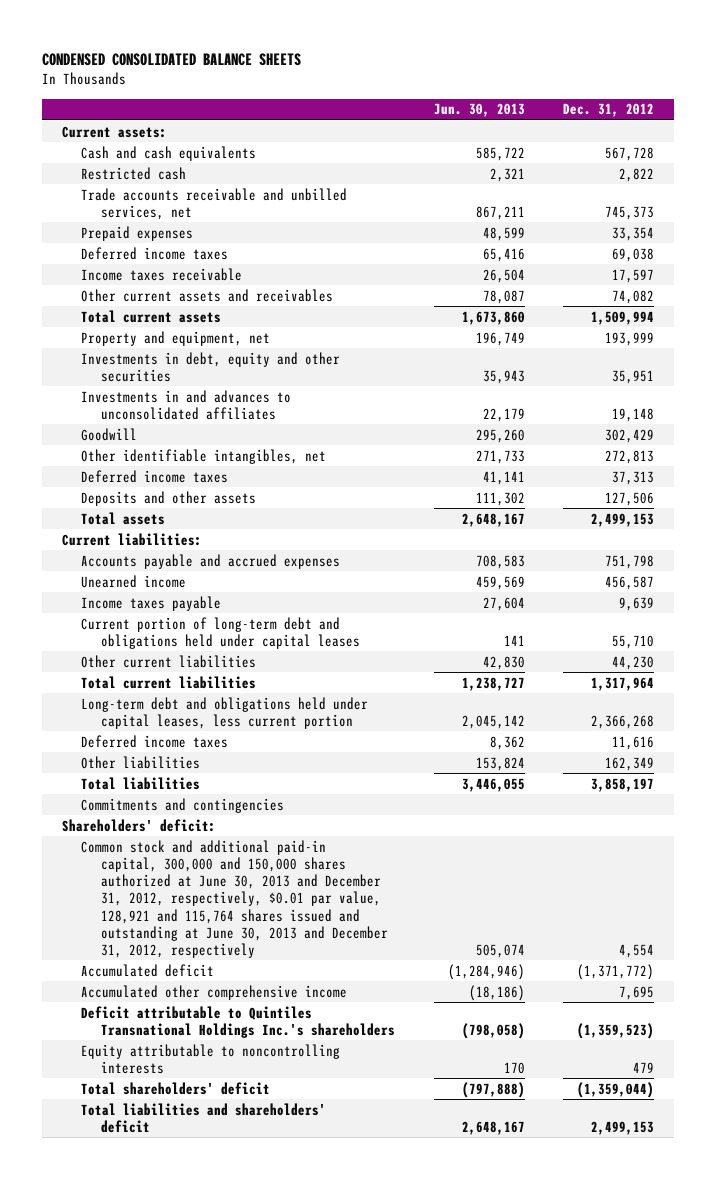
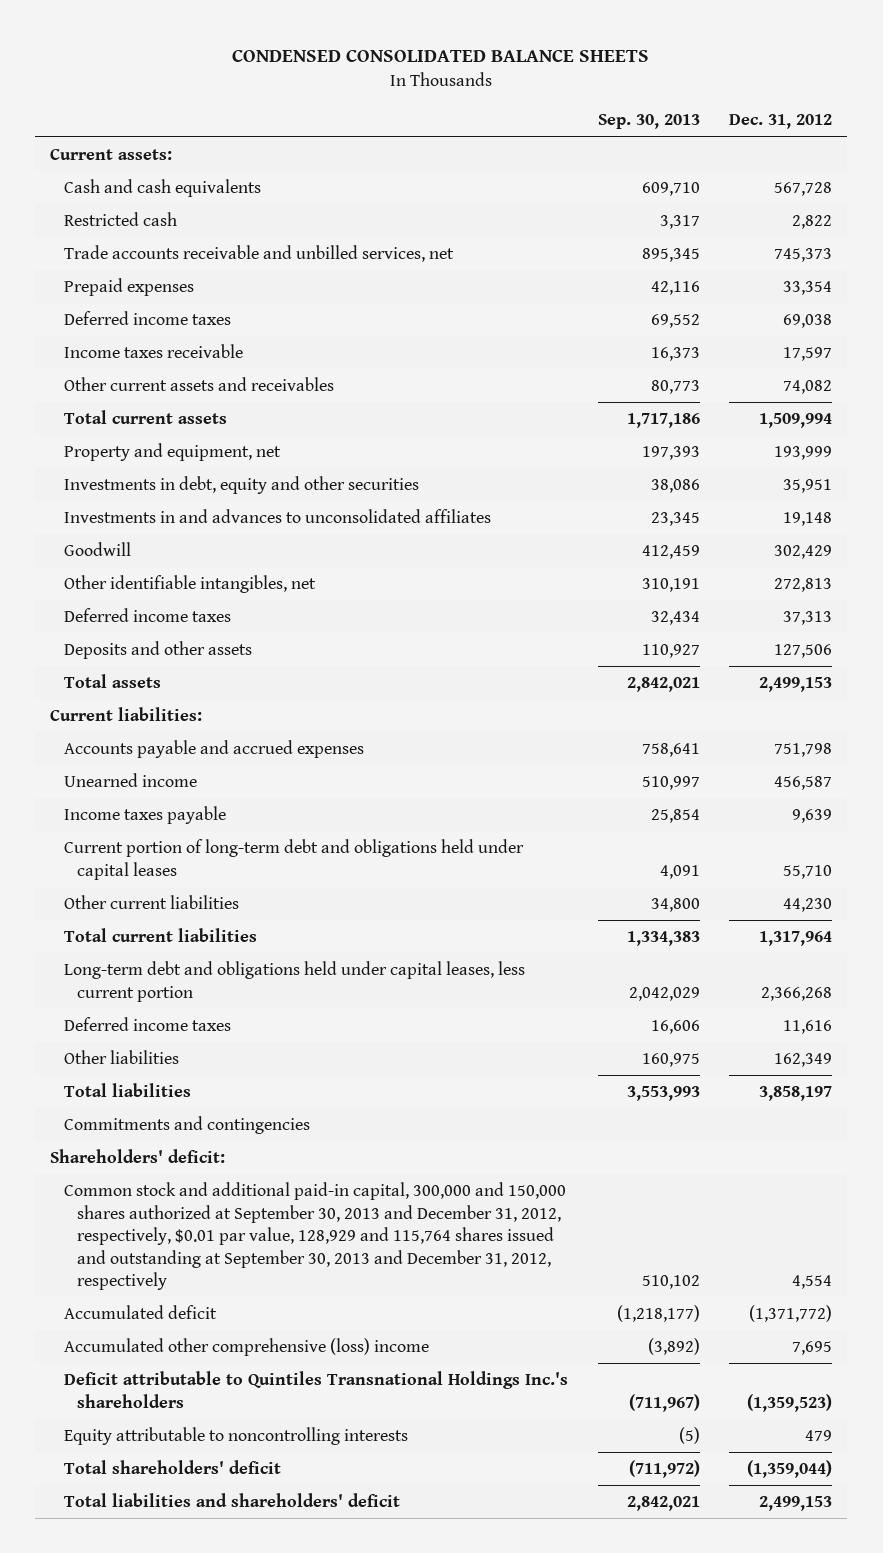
[433,103,525,118] Jun. 30, 2013 -> none
none -> [597,114,700,130] Sep. 30, 2013
[81,839,388,959] Common stock and additional paid-in capital, 300,000 and 150,000 shares authorized at June 30, 2013 and December 31, 2012, respectively, $0.01 par value, 128,921 and 115,764 shares issued and outstanding at June 30, 2013 and December 31, 2012, respectively -> [63,1182,566,1291] Common stock and additional paid-in capital, 300,000 and 150,000 shares authorized at September 30, 2013 and December 31, 2012, respectively, $0.01 par value, 128,929 and 115,764 shares issued and outstanding at September 30, 2013 and December 31, 2012, respectively
[81,984,348,1000] Accumulated other comprehensive income -> [63,1338,429,1357] Accumulated other comprehensive (loss) income

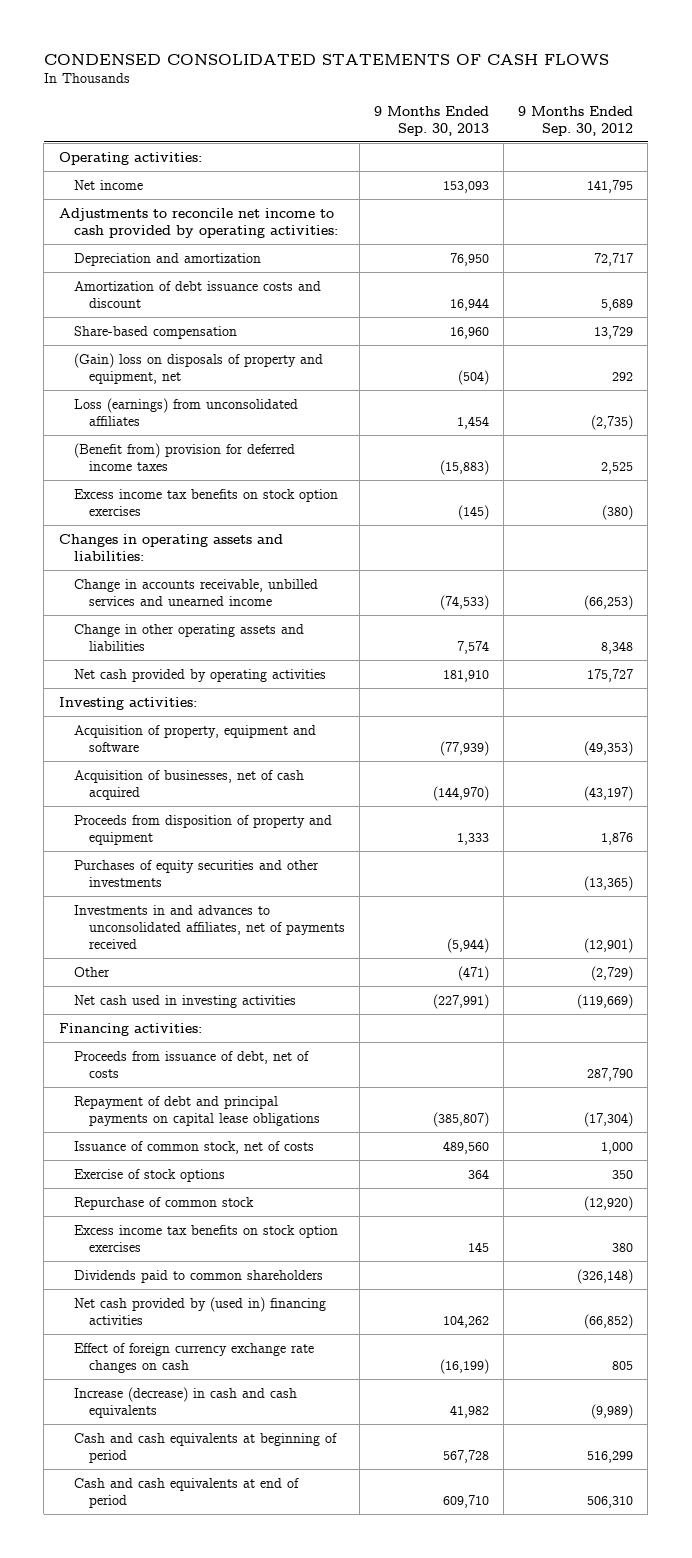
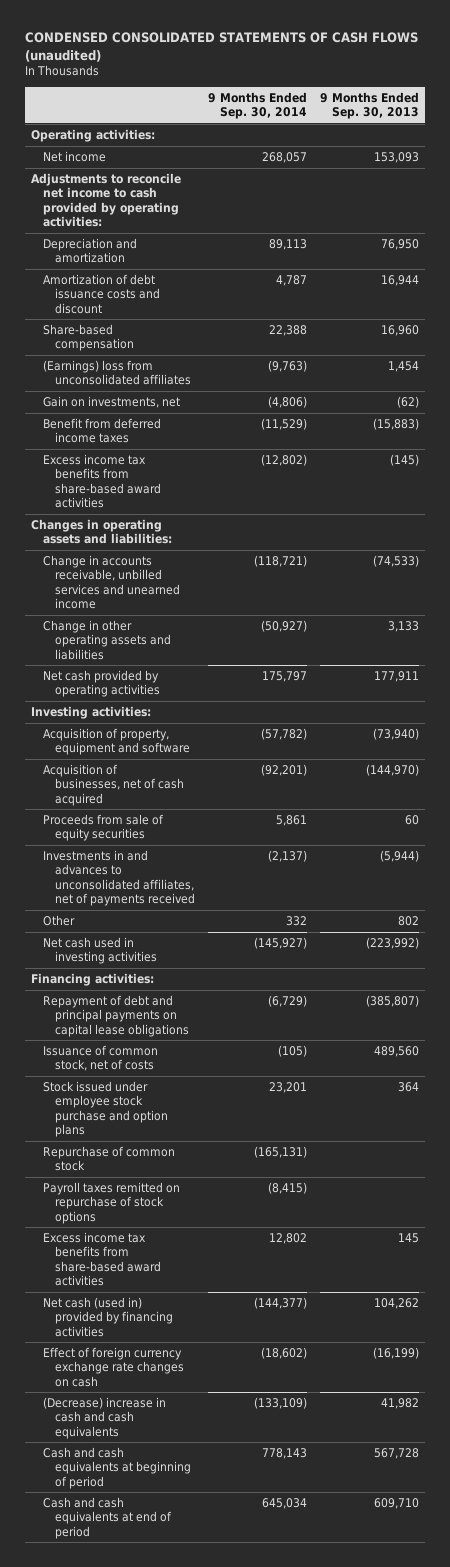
[43,54,609,66] CONDENSED CONSOLIDATED STATEMENTS OF CASH FLOWS -> [24,32,418,62] CONDENSED CONSOLIDATED STATEMENTS OF CASH FLOWS (unaudited)
[518,105,634,136] 9 Months Ended Sep. 30, 2012 -> none
none -> [207,91,307,119] 9 Months Ended Sep. 30, 2014
[73,352,323,384] (Gain) loss on disposals of property and equipment, net -> none
[73,397,298,426] Loss (earnings) from unconsolidated affiliates -> [43,360,192,386] (Earnings) loss from unconsolidated affiliates
none -> [43,396,181,409] Gain on investments, net
[73,442,295,471] (Benefit from) provision for deferred income taxes -> [43,418,162,444] Benefit from deferred income taxes
[73,488,338,516] Excess income tax benefits on stock option exercises -> [43,454,162,508] Excess income tax benefits from share-based award activities
[456,640,489,654] 7,574 -> [387,621,419,633] 3,133
[442,669,489,682] 181,910 -> [373,671,419,683] 177,911
[439,740,489,756] (77,939) -> [372,728,419,741] (73,940)
[73,814,332,845] Proceeds from disposition of property and equipment -> none
[73,859,319,887] Purchases of equity securities and other investments -> none
none -> [43,814,165,842] Proceeds from sale of equity securities
[457,965,489,981] (471) -> [397,916,419,927] 802
[432,993,489,1009] (227,991) -> [365,937,419,950] (223,992)
[73,1050,309,1078] Proceeds from issuance of debt, net of costs -> none
[73,1168,225,1182] Exercise of stock options -> [43,1081,169,1137] Stock issued under employee stock purchase and option plans
[73,1269,323,1283] Dividends paid to common shareholders -> none
none -> [43,1182,181,1224] Payroll taxes remitted on repurchase of stock options
[73,1224,338,1252] Excess income tax benefits on stock option exercises -> [43,1232,162,1286] Excess income tax benefits from share-based award activities
[73,1296,326,1325] Net cash provided by (used in) financing activities -> [43,1297,174,1337] Net cash (used in) provided by financing activities
[73,1386,297,1418] Increase (decrease) in cash and cash equivalents -> [43,1397,167,1439] (Decrease) increase in cash and cash equivalents

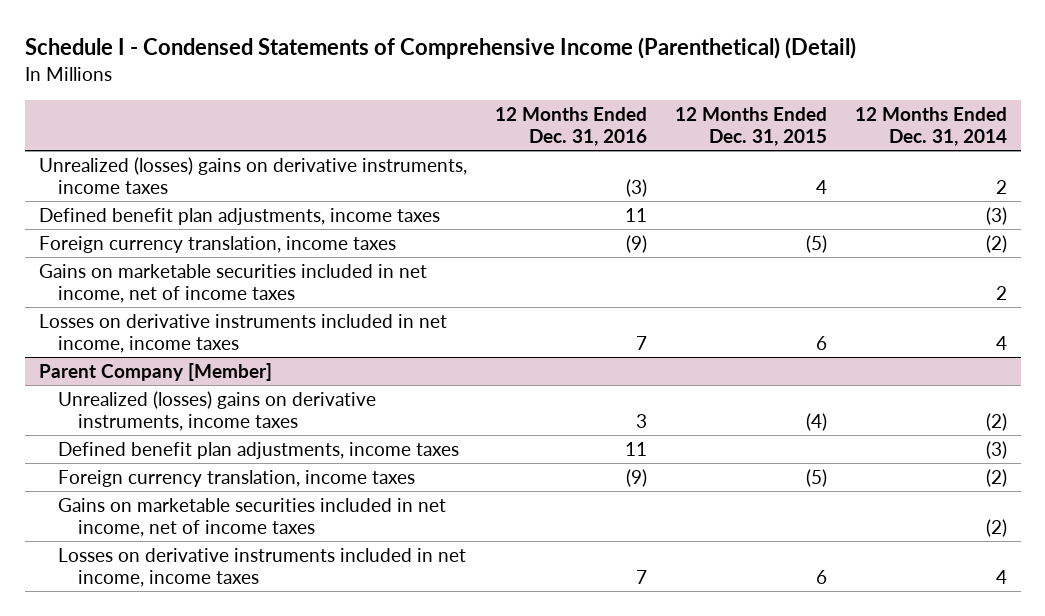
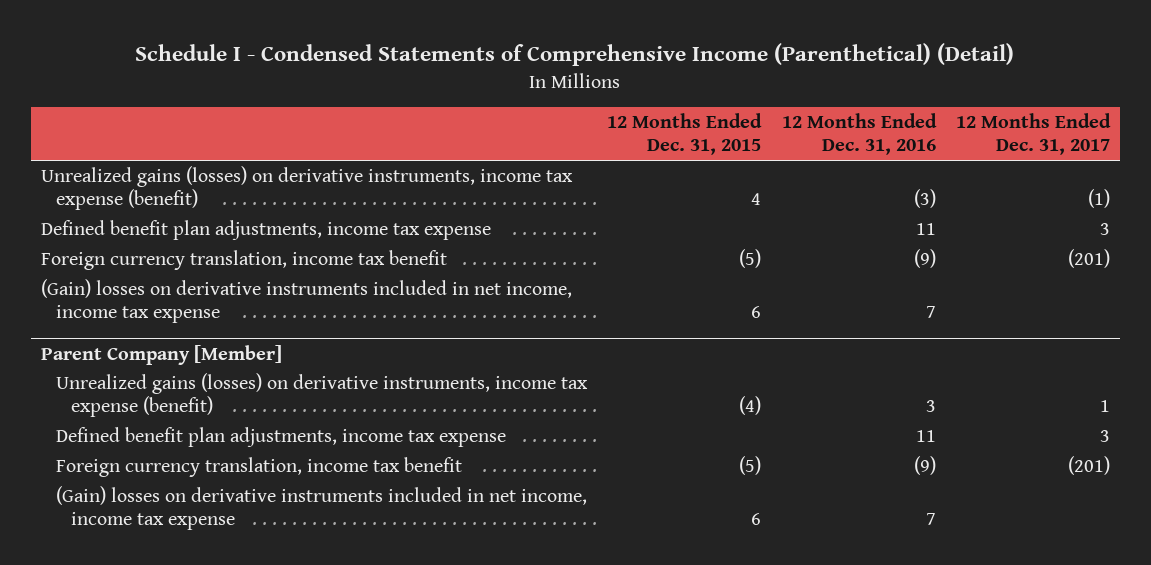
[854,106,1007,147] 12 Months Ended Dec. 31, 2014 -> none
none -> [955,113,1111,156] 12 Months Ended Dec. 31, 2017
[38,264,427,304] Gains on marketable securities included in net income, net of income taxes -> none
[38,157,467,195] Unrealized (losses) gains on derivative instruments, income taxes -> [40,166,573,211] Unrealized gains (losses) on derivative instruments, income tax expense (benefit)
[38,208,440,226] Defined benefit plan adjustments, income taxes -> [40,220,491,241] Defined benefit plan adjustments, income tax expense
[38,236,396,254] Foreign currency translation, income taxes -> [40,250,447,271] Foreign currency translation, income tax benefit
[38,314,447,354] Losses on derivative instruments included in net income, income taxes -> [40,279,572,324] (Gain) losses on derivative instruments included in net income, income tax expense
[58,498,447,538] Gains on marketable securities included in net income, net of income taxes -> none
[58,391,377,432] Unrealized (losses) gains on derivative instruments, income taxes -> [56,373,589,418] Unrealized gains (losses) on derivative instruments, income tax expense (benefit)
[58,442,460,460] Defined benefit plan adjustments, income taxes -> [56,427,507,448] Defined benefit plan adjustments, income tax expense
[58,470,416,488] Foreign currency translation, income taxes -> [56,457,463,478] Foreign currency translation, income tax benefit
[58,548,467,588] Losses on derivative instruments included in net income, income taxes -> [56,486,588,531] (Gain) losses on derivative instruments included in net income, income tax expense

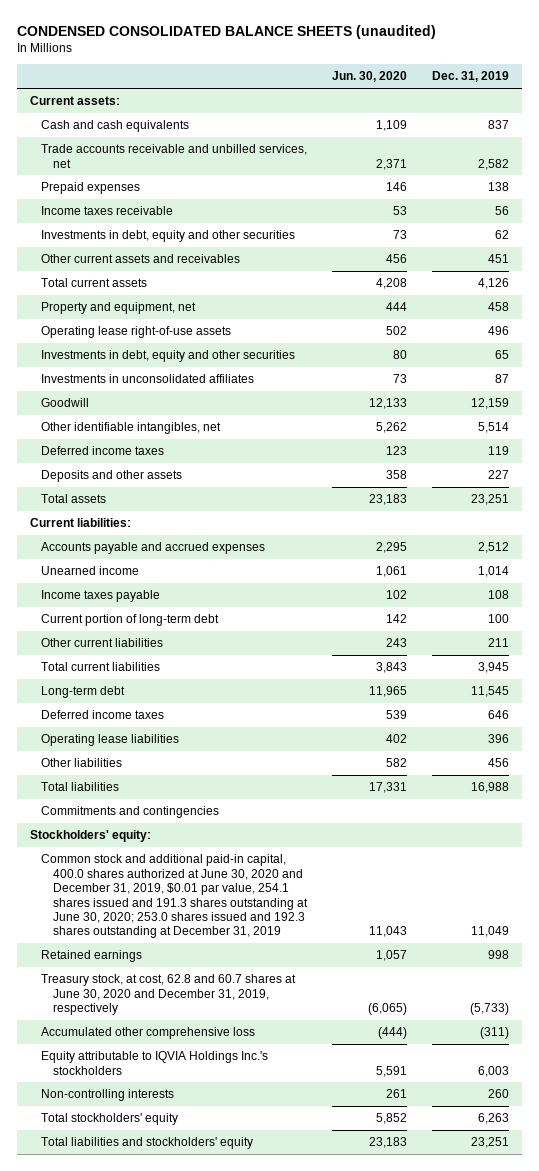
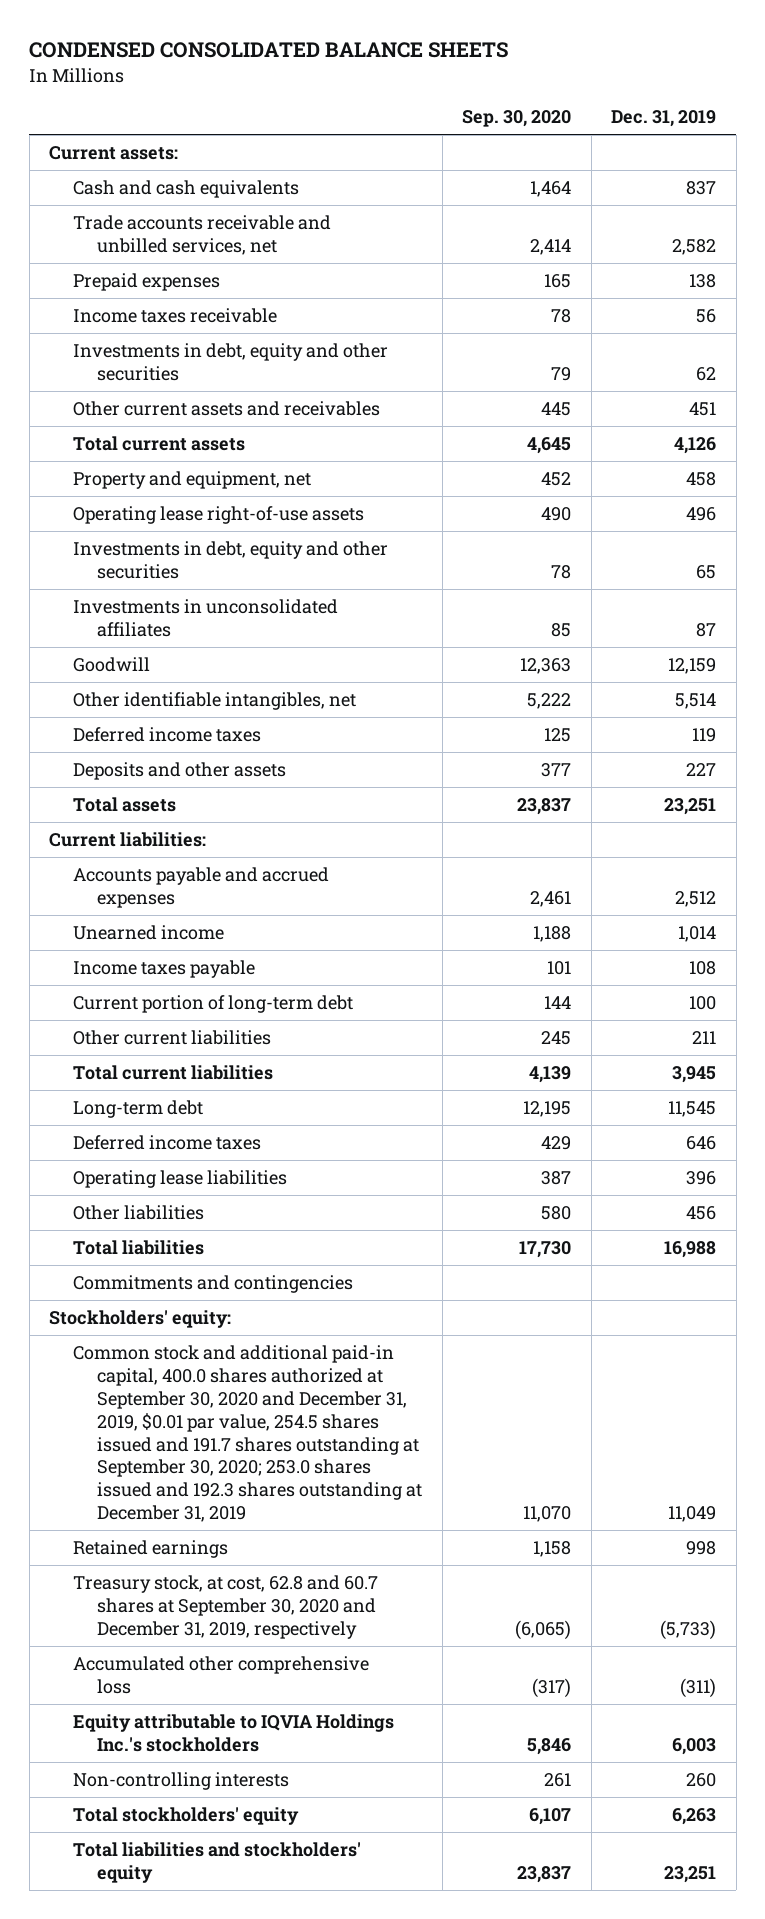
[17,24,437,39] CONDENSED CONSOLIDATED BALANCE SHEETS (unaudited) -> [29,42,509,59] CONDENSED CONSOLIDATED BALANCE SHEETS
[332,71,408,83] Jun. 30, 2020 -> none
none -> [462,110,572,128] Sep. 30, 2020
[41,854,308,939] Common stock and additional paid-in capital, 400.0 shares authorized at June 30, 2020 and December 31, 2019, $0.01 par value, 254.1 shares issued and 191.3 shares outstanding at June 30, 2020; 253.0 shares issued and 192.3 shares outstanding at December 31, 2019 -> [73,1344,423,1523] Common stock and additional paid-in capital, 400.0 shares authorized at September 30, 2020 and December 31, 2019, $0.01 par value, 254.5 shares issued and 191.7 shares outstanding at September 30, 2020; 253.0 shares issued and 192.3 shares outstanding at December 31, 2019
[41,974,297,1016] Treasury stock, at cost, 62.8 and 60.7 shares at June 30, 2020 and December 31, 2019, respectively -> [73,1574,379,1639] Treasury stock, at cost, 62.8 and 60.7 shares at September 30, 2020 and December 31, 2019, respectively

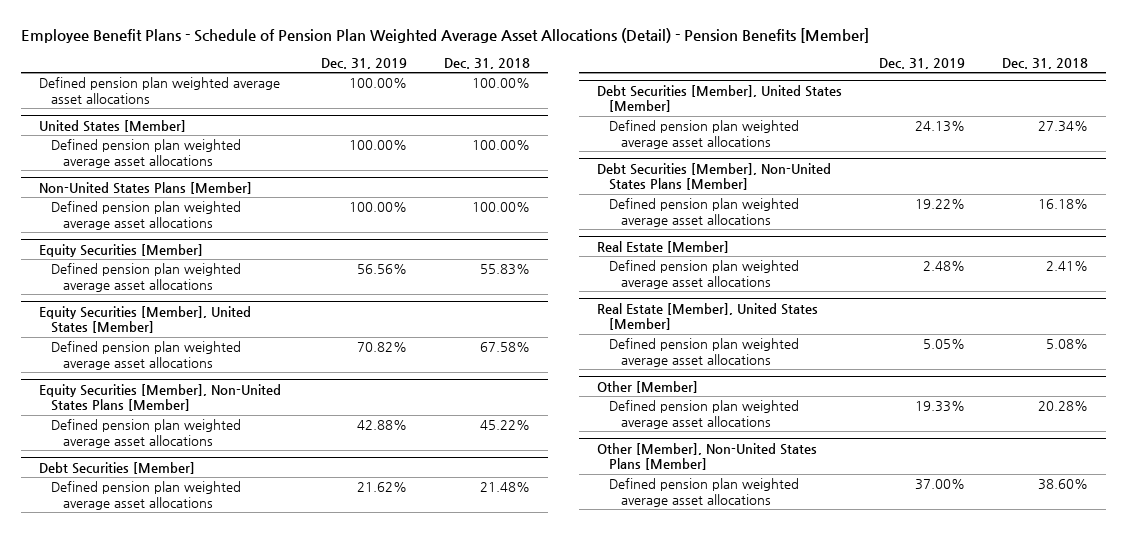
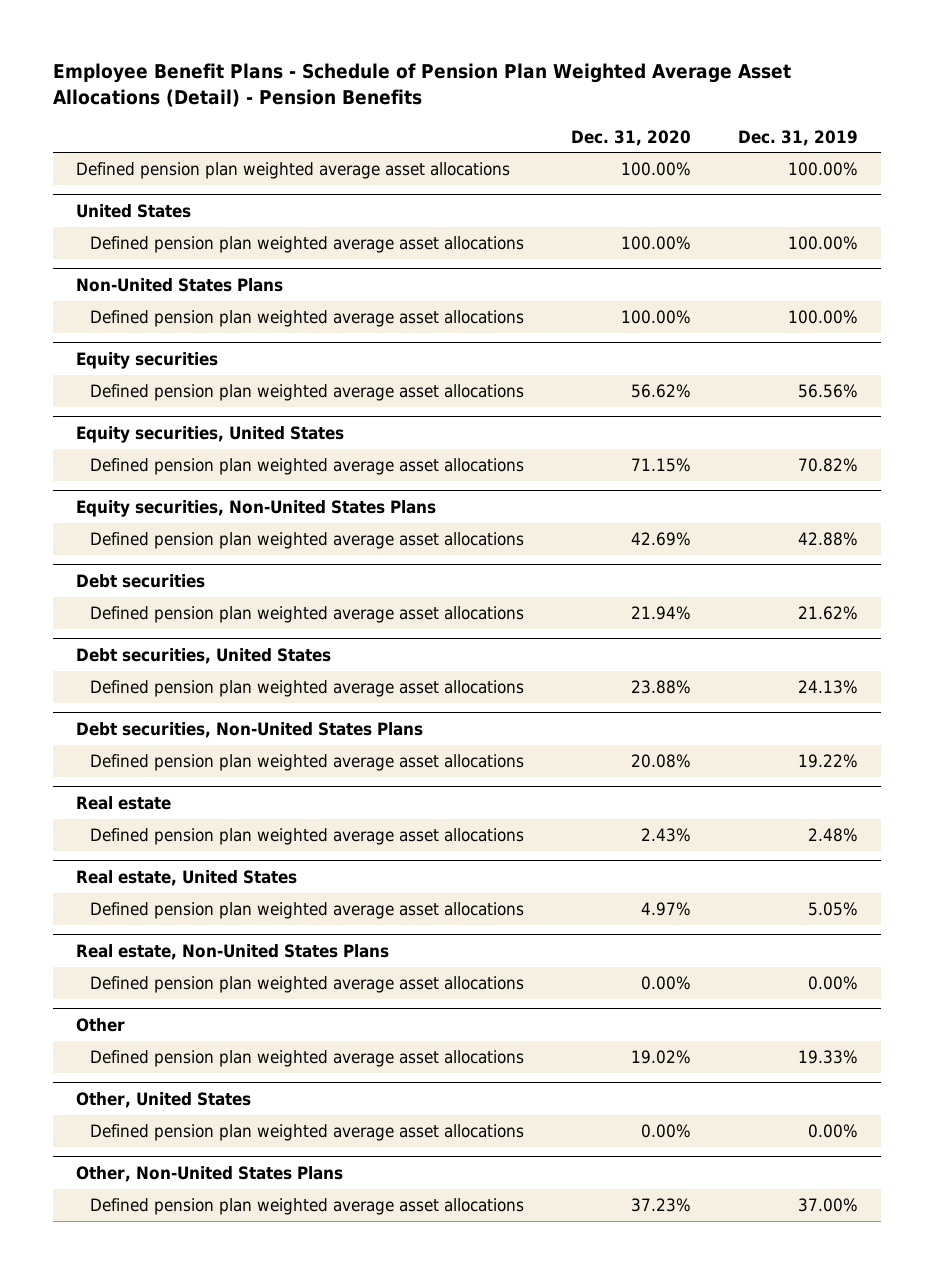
[20,28,869,44] Employee Benefit Plans - Schedule of Pension Plan Weighted Average Asset Allocations (Detail) - Pension Benefits [Member] -> [52,63,791,108] Employee Benefit Plans - Schedule of Pension Plan Weighted Average Asset Allocations (Detail) - Pension Benefits
[443,57,530,69] Dec. 31, 2018 -> none
none -> [571,129,692,146] Dec. 31, 2020
[39,119,187,132] United States [Member] -> [76,203,192,218] United States
[39,181,253,194] Non-United States Plans [Member] -> [76,277,284,292] Non-United States Plans
[39,243,204,257] Equity Securities [Member] -> [76,351,219,369] Equity securities
[39,305,252,334] Equity Securities [Member], United States [Member] -> [76,425,345,443] Equity securities, United States
[39,383,282,412] Equity Securities [Member], Non-United States Plans [Member] -> [76,499,437,517] Equity securities, Non-United States Plans
[39,461,196,474] Debt Securities [Member] -> [76,573,206,588] Debt securities
[597,84,843,113] Debt Securities [Member], United States [Member] -> [76,647,332,664] Debt securities, United States
[597,162,832,191] Debt Securities [Member], Non-United States Plans [Member] -> [76,721,424,738] Debt securities, Non-United States Plans
[597,240,730,253] Real Estate [Member] -> [76,795,172,810] Real estate
[597,302,819,331] Real Estate [Member], United States [Member] -> [76,869,298,886] Real estate, United States
none -> [76,943,390,960] Real estate, Non-United States Plans
none -> [90,975,525,993] Defined pension plan weighted average asset allocations
[597,380,699,393] Other [Member] -> [76,1017,126,1032] Other
none -> [76,1091,252,1108] Other, United States
none -> [90,1123,525,1141] Defined pension plan weighted average asset allocations
[597,442,818,471] Other [Member], Non-United States Plans [Member] -> [76,1165,344,1182] Other, Non-United States Plans

